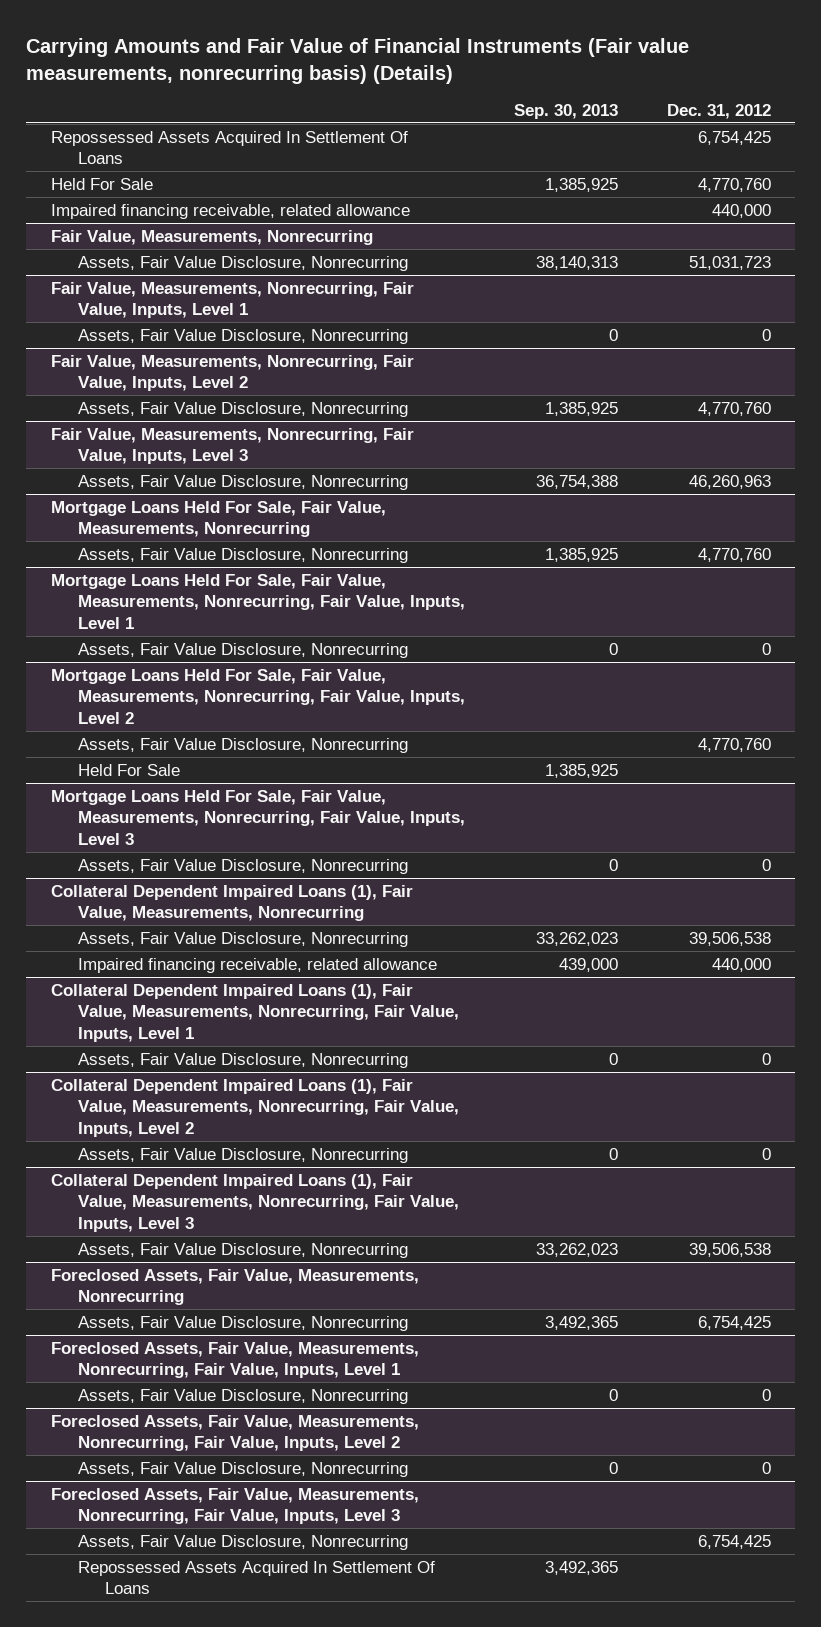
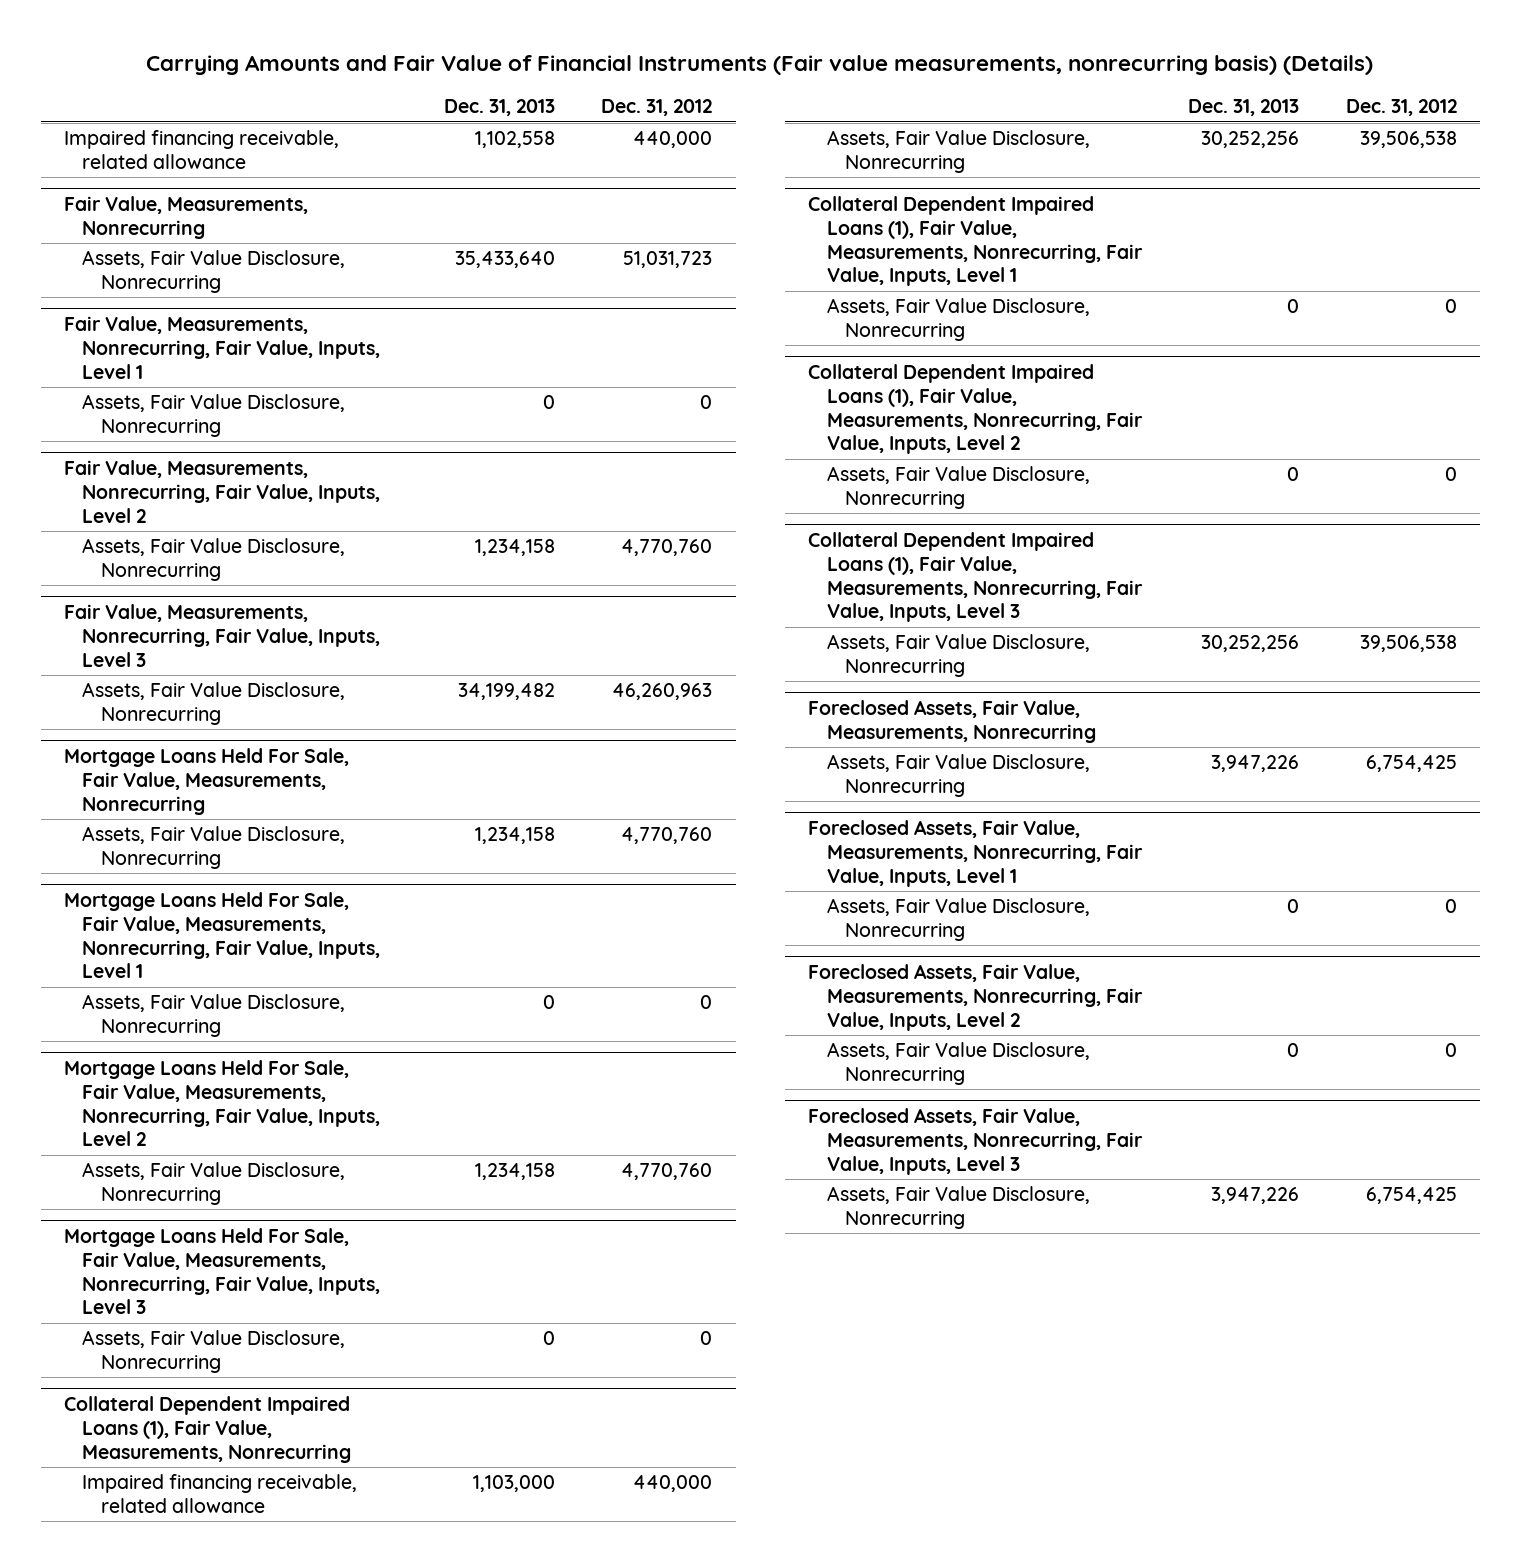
[513,103,618,119] Sep. 30, 2013 -> none
none -> [443,99,555,117] Dec. 31, 2013
[50,130,408,165] Repossessed Assets Acquired In Settlement Of Loans -> none
[50,177,153,190] Held For Sale -> none
[77,763,180,776] Held For Sale -> none
[77,931,408,947] Assets, Fair Value Disclosure, Nonrecurring -> [826,130,1090,174] Assets, Fair Value Disclosure, Nonrecurring
[77,1560,435,1595] Repossessed Assets Acquired In Settlement Of Loans -> none

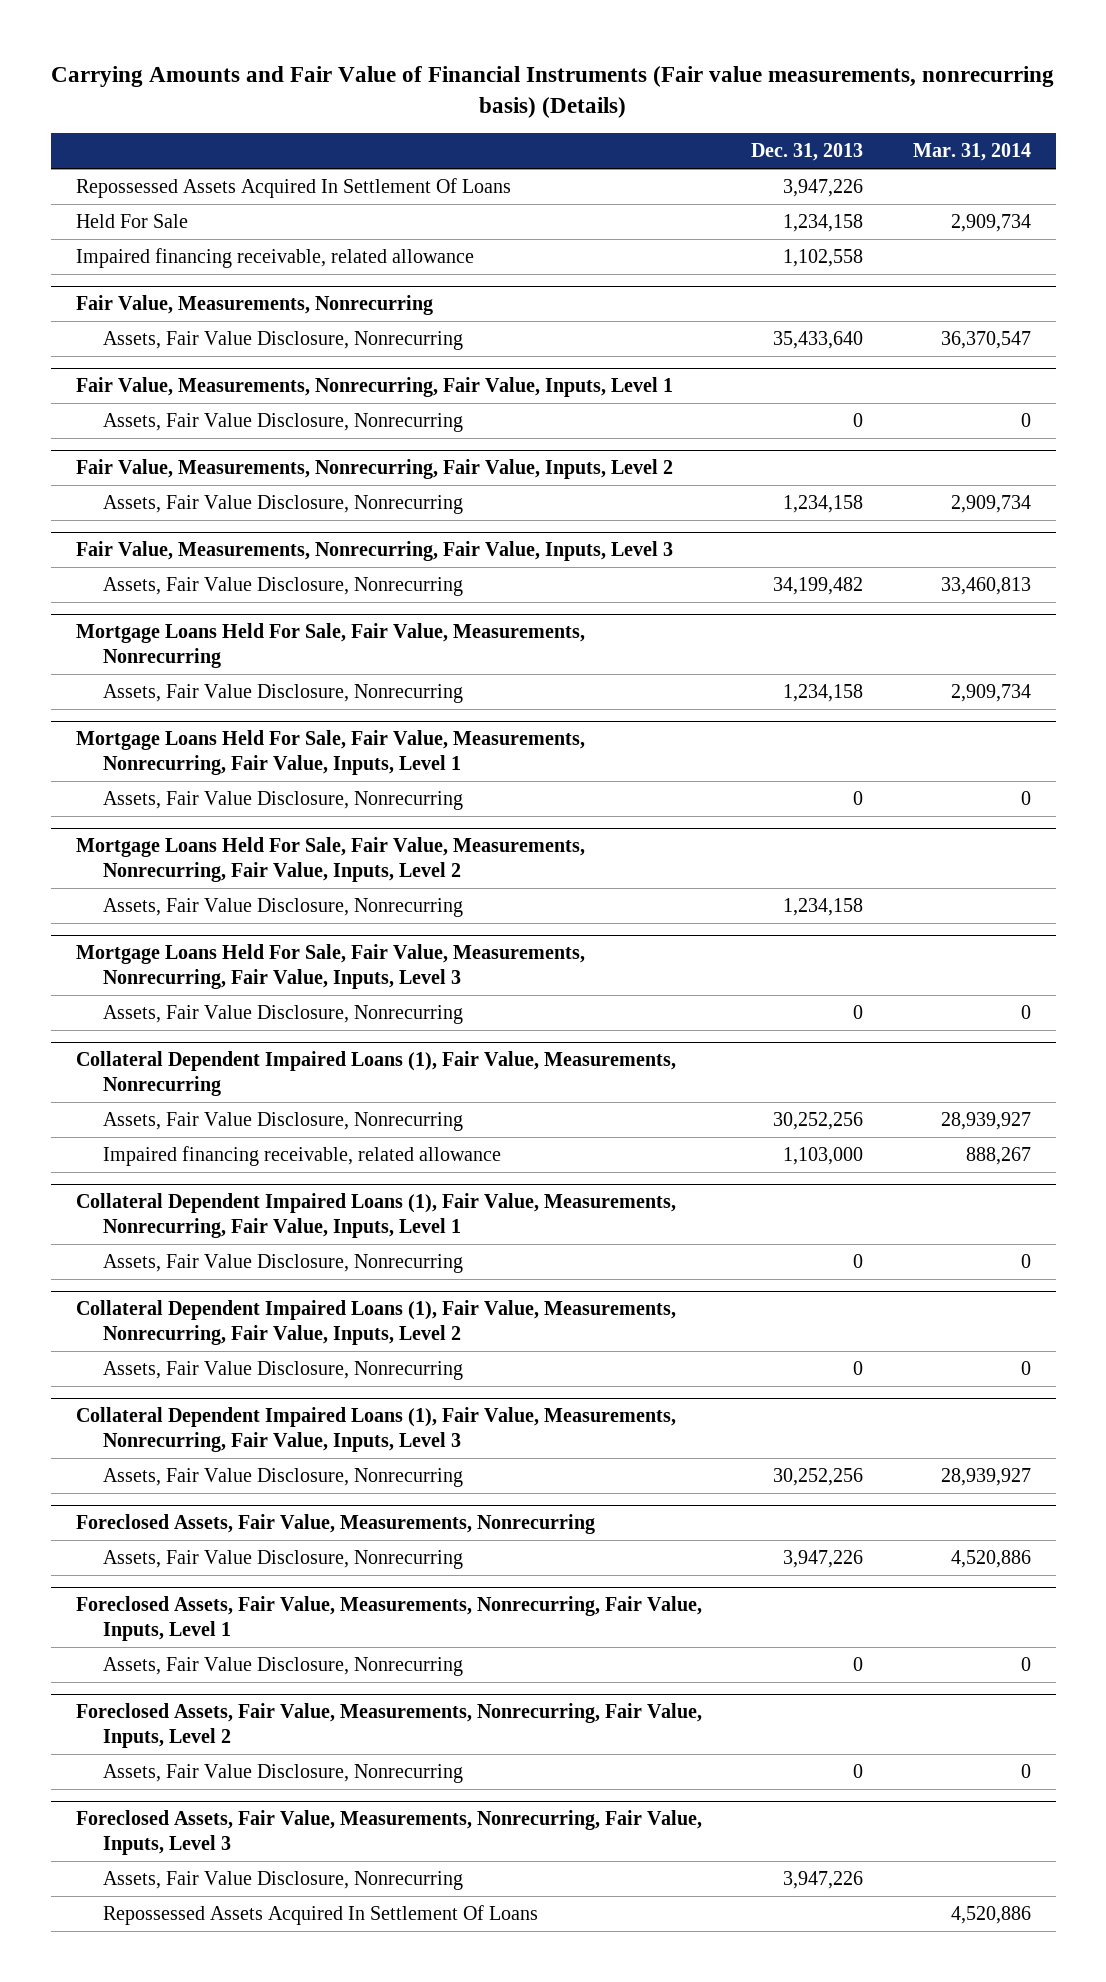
[601,99,713,117] Dec. 31, 2012 -> none
none -> [912,143,1031,162] Mar. 31, 2014
none -> [75,177,511,198] Repossessed Assets Acquired In Settlement Of Loans
none -> [75,213,188,228] Held For Sale
[82,1474,358,1514] Impaired financing receivable, related allowance -> [102,1145,501,1166] Impaired financing receivable, related allowance
none -> [102,1904,538,1925] Repossessed Assets Acquired In Settlement Of Loans

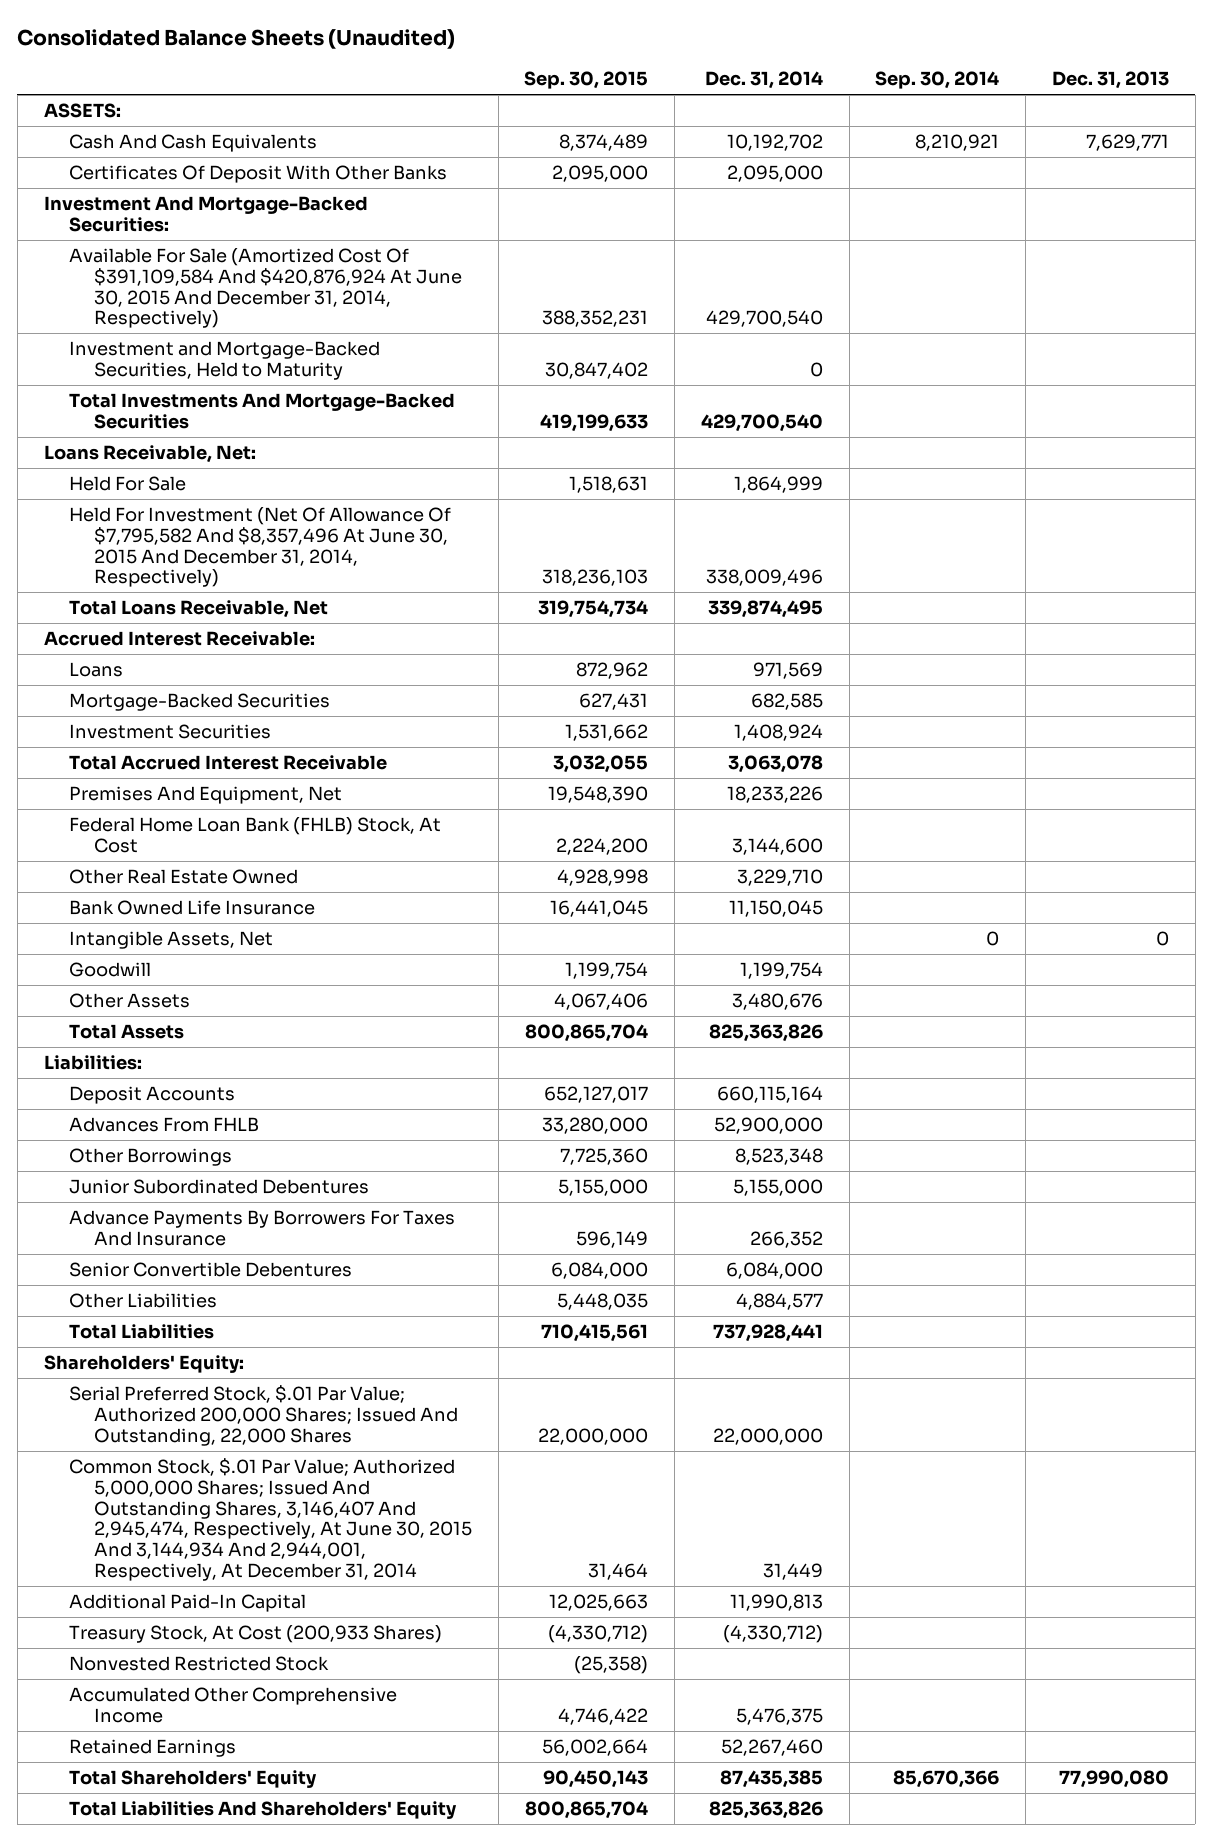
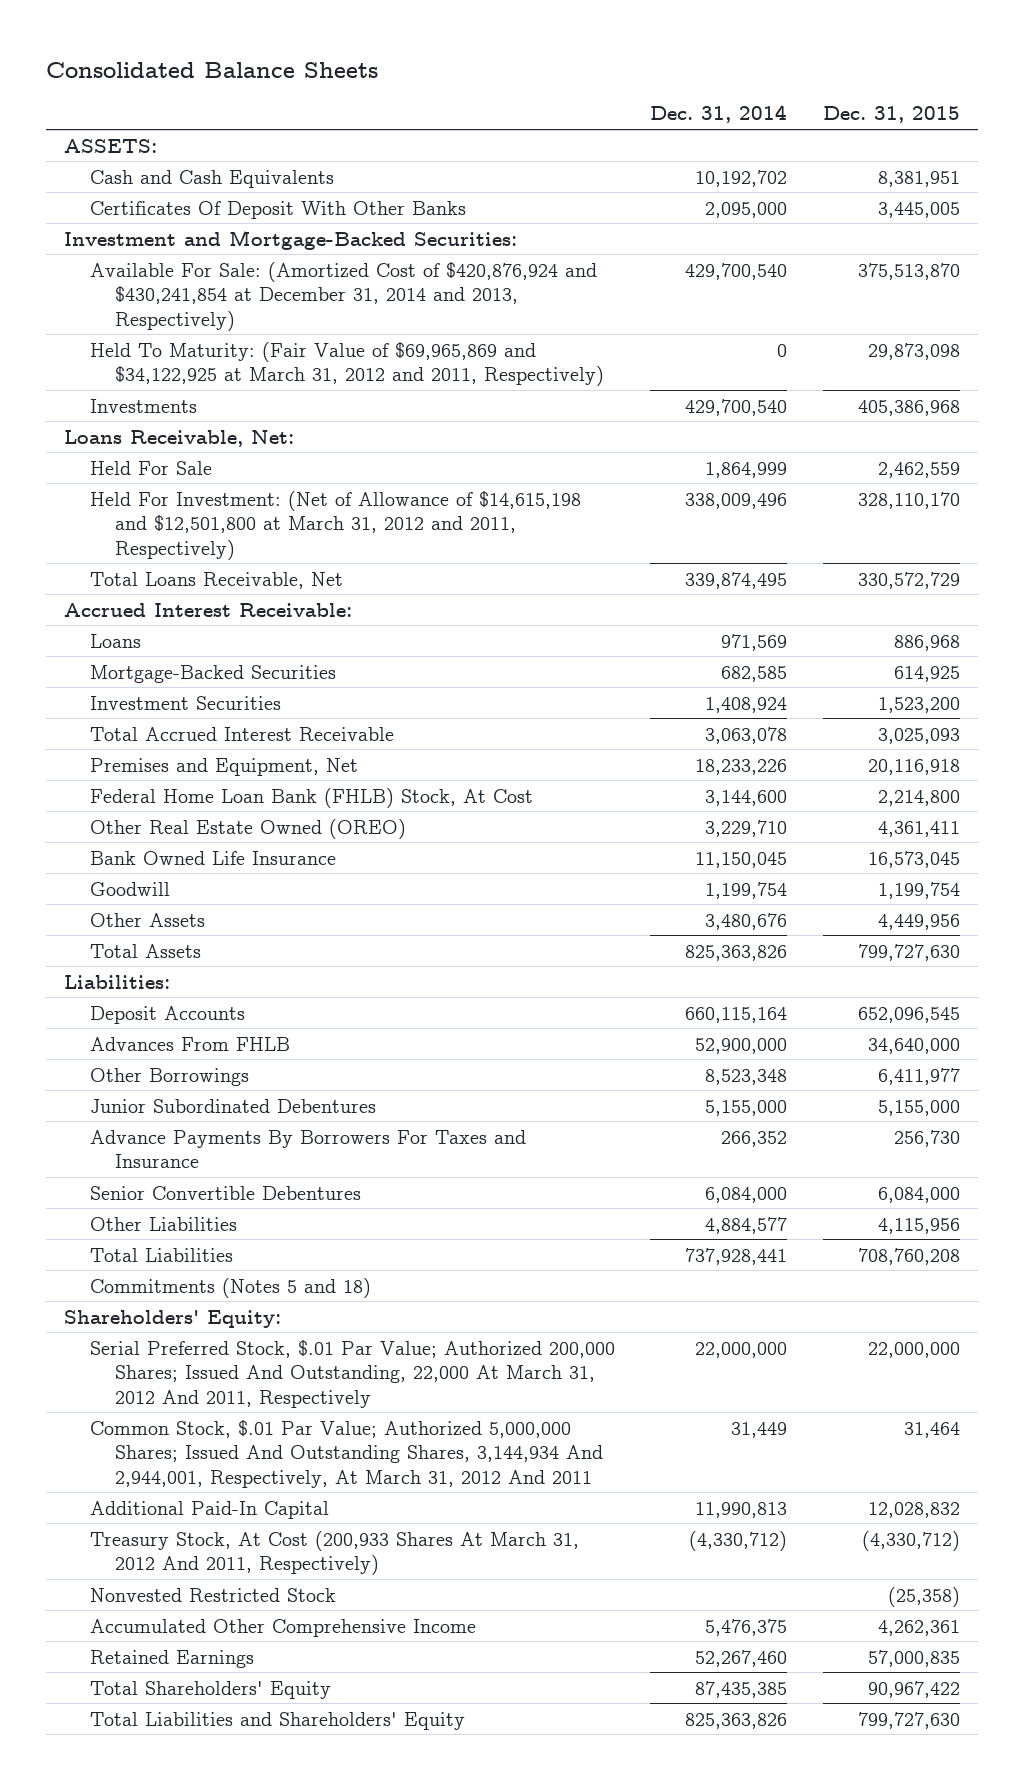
[17,29,456,50] Consolidated Balance Sheets (Unaudited) -> [46,61,379,78] Consolidated Balance Sheets
[524,71,649,90] Sep. 30, 2015 -> none
[875,71,1000,90] Sep. 30, 2014 -> none
[1051,71,1169,90] Dec. 31, 2013 -> none
none -> [822,106,960,124] Dec. 31, 2015
[68,134,317,153] Cash And Cash Equivalents -> [89,169,334,188] Cash and Cash Equivalents
[68,341,380,380] Investment and Mortgage-Backed Securities, Held to Maturity -> none
[43,196,368,232] Investment And Mortgage-Backed Securities: -> [64,229,518,250] Investment and Mortgage-Backed Securities:
[68,248,462,329] Available For Sale (Amortized Cost Of $391,109,584 And $420,876,924 At June 30, 2015 And December 31, 2014, Respectively) -> [89,261,597,331] Available For Sale: (Amortized Cost of $420,876,924 and $430,241,854 at December 31, 2014 and 2013, Respectively)
none -> [89,341,605,387] Held To Maturity: (Fair Value of $69,965,869 and $34,122,925 at March 31, 2012 and 2011, Respectively)
[68,393,455,429] Total Investments And Mortgage-Backed Securities -> [89,398,197,413] Investments
[68,507,451,588] Held For Investment (Net Of Allowance Of $7,795,582 And $8,357,496 At June 30, 2015 And December 31, 2014, Respectively) -> [89,490,581,560] Held For Investment: (Net of Allowance of $14,615,198 and $12,501,800 at March 31, 2012 and 2011, Respectively)
[68,786,342,805] Premises And Equipment, Net -> [89,757,358,776] Premises and Equipment, Net
[68,869,298,885] Other Real Estate Owned -> [89,818,406,839] Other Real Estate Owned (OREO)
[68,931,273,950] Intangible Assets, Net -> none
[68,1210,455,1246] Advance Payments By Borrowers For Taxes And Insurance -> [89,1129,526,1169] Advance Payments By Borrowers For Taxes and Insurance
none -> [89,1277,371,1298] Commitments (Notes 5 and 18)
[68,1385,458,1446] Serial Preferred Stock, $.01 Par Value; Authorized 200,000 Shares; Issued And Outstanding, 22,000 Shares -> [89,1339,615,1408] Serial Preferred Stock, $.01 Par Value; Authorized 200,000 Shares; Issued And Outstanding, 22,000 At March 31, 2012 And 2011, Respectively
[68,1458,472,1581] Common Stock, $.01 Par Value; Authorized 5,000,000 Shares; Issued And Outstanding Shares, 3,146,407 And 2,945,474, Respectively, At June 30, 2015 And 3,144,934 And 2,944,001, Respectively, At December 31, 2014 -> [89,1419,604,1488] Common Stock, $.01 Par Value; Authorized 5,000,000 Shares; Issued And Outstanding Shares, 3,144,934 And 2,944,001, Respectively, At March 31, 2012 And 2011
[68,1625,442,1644] Treasury Stock, At Cost (200,933 Shares) -> [89,1530,579,1576] Treasury Stock, At Cost (200,933 Shares At March 31, 2012 And 2011, Respectively)
[68,1801,457,1820] Total Liabilities And Shareholders' Equity -> [89,1711,465,1730] Total Liabilities and Shareholders' Equity

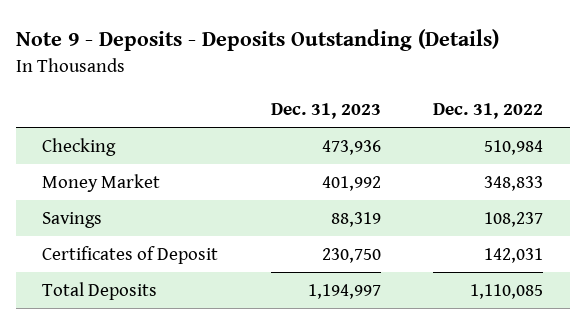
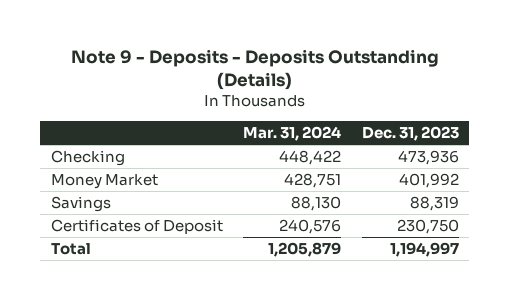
[433,102,544,119] Dec. 31, 2022 -> none
none -> [243,126,342,142] Mar. 31, 2024
[42,282,158,301] Total Deposits -> [50,242,91,255] Total

